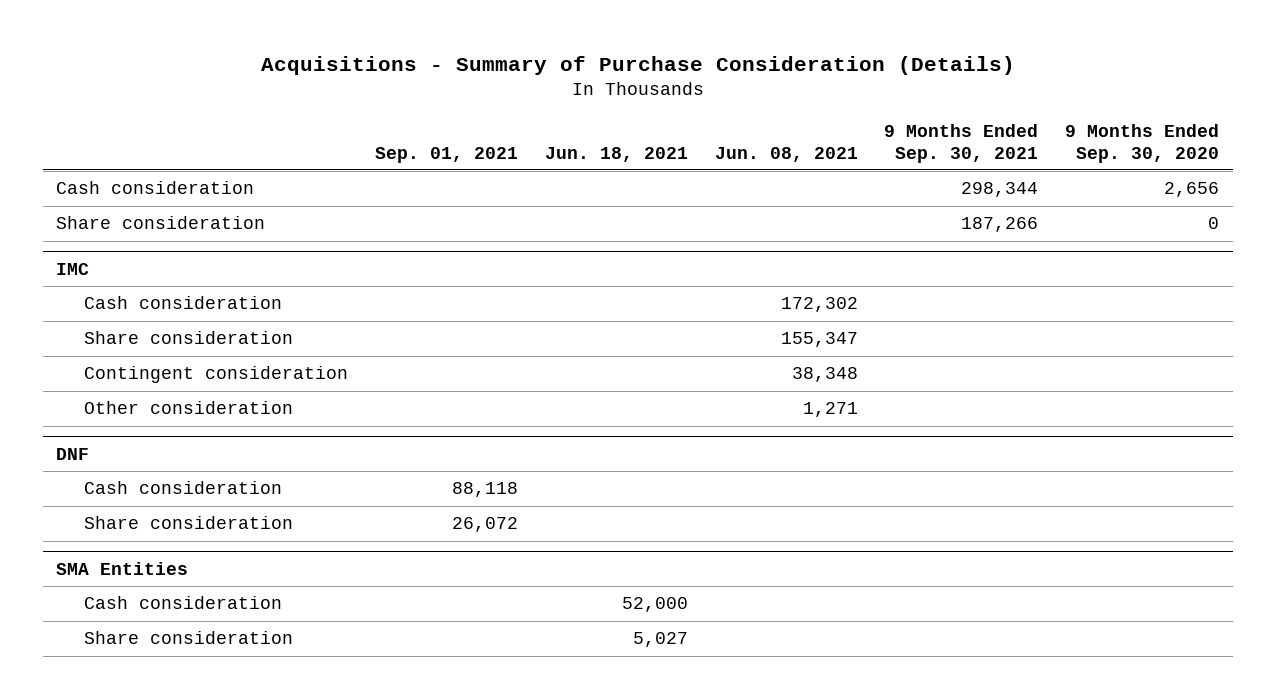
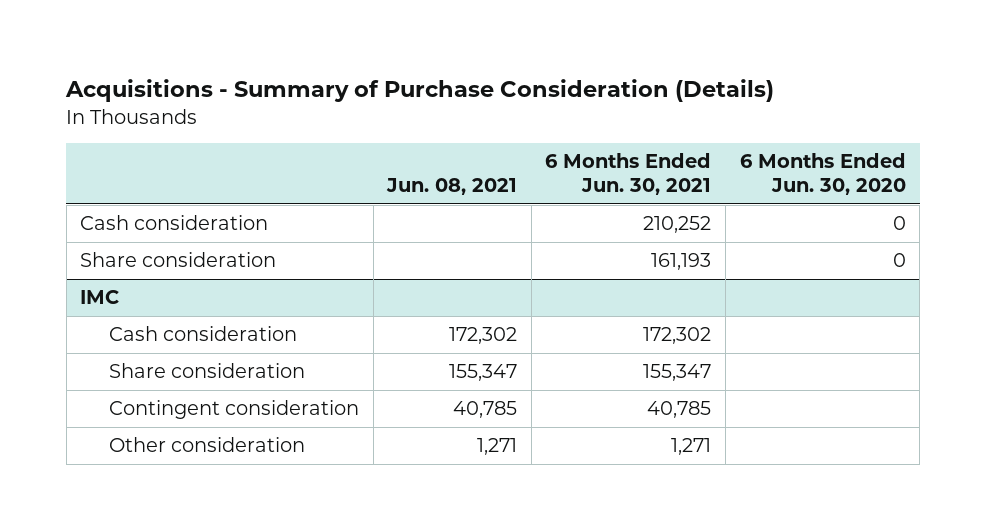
[374,146,518,163] Sep. 01, 2021 -> none
[544,146,688,162] Jun. 18, 2021 -> none
[884,123,1039,163] 9 Months Ended Sep. 30, 2021 -> none
[1065,123,1220,163] 9 Months Ended Sep. 30, 2020 -> none
none -> [545,153,712,196] 6 Months Ended Jun. 30, 2021
none -> [739,153,906,196] 6 Months Ended Jun. 30, 2020
[791,367,858,383] 38,348 -> [453,401,518,419] 40,785
[56,448,90,461] DNF -> none
[83,481,282,495] Cash consideration -> none
[83,516,293,530] Share consideration -> none
[56,562,189,576] SMA Entities -> none
[83,596,282,610] Cash consideration -> none
[83,631,293,645] Share consideration -> none

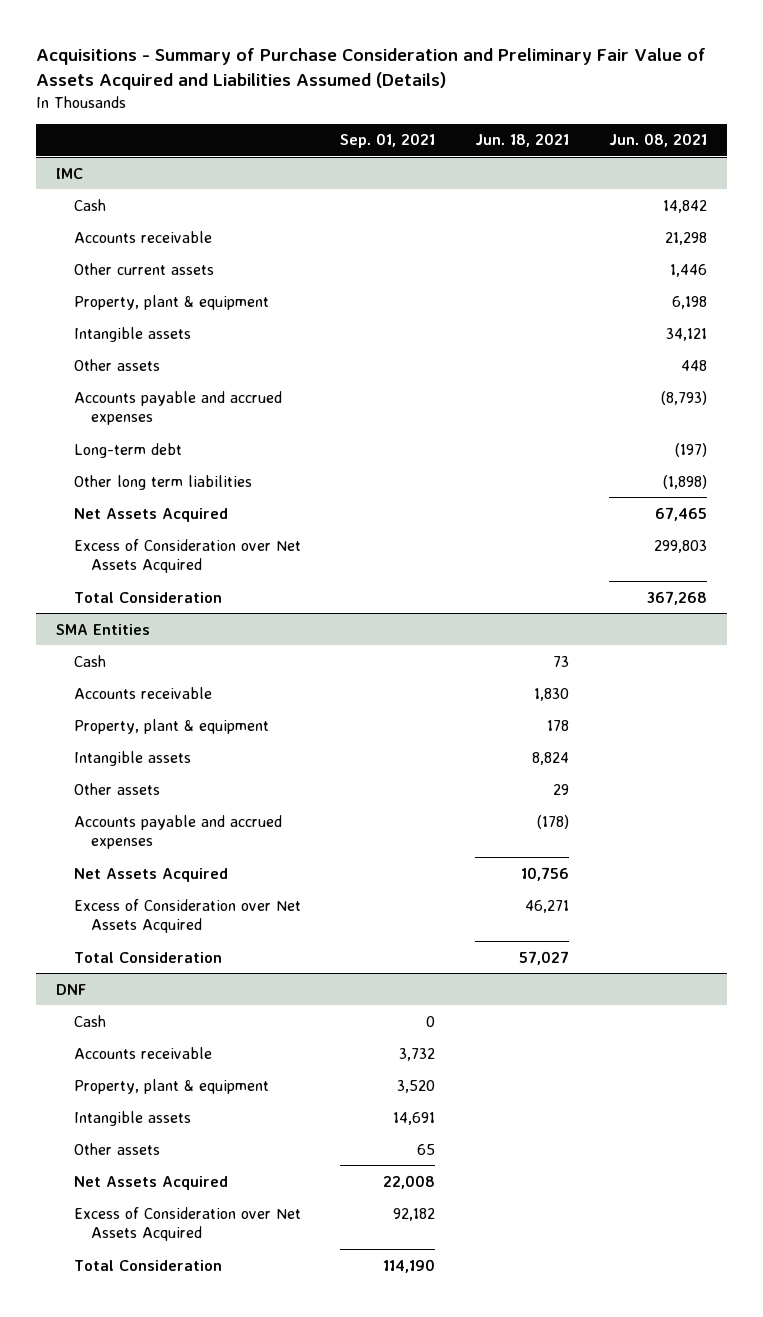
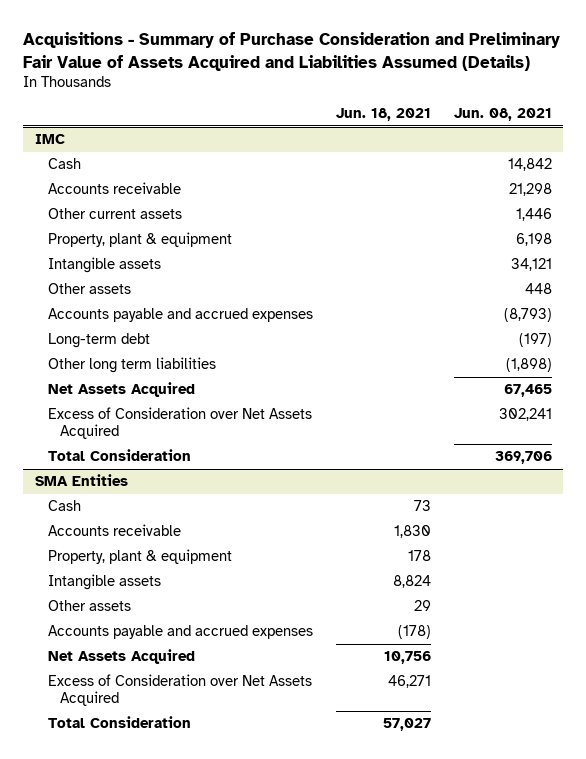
[340,133,436,149] Sep. 01, 2021 -> none
[653,539,707,553] 299,803 -> [498,408,552,422] 302,241
[646,590,707,605] 367,268 -> [494,451,552,465] 369,706
[56,983,87,995] DNF -> none
[73,1014,106,1027] Cash -> none
[73,1046,212,1059] Accounts receivable -> none
[73,1078,269,1094] Property, plant & equipment -> none
[73,1110,191,1126] Intangible assets -> none
[73,1142,160,1155] Other assets -> none
[73,1175,228,1190] Net Assets Acquired -> none
[73,1206,301,1242] Excess of Consideration over Net Assets Acquired -> none
[73,1259,222,1271] Total Consideration -> none

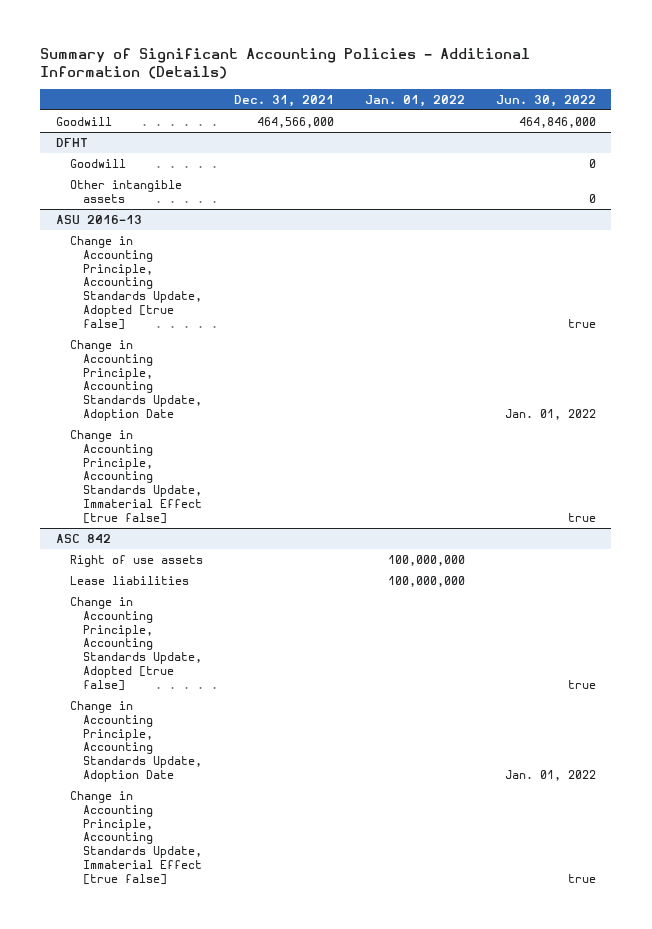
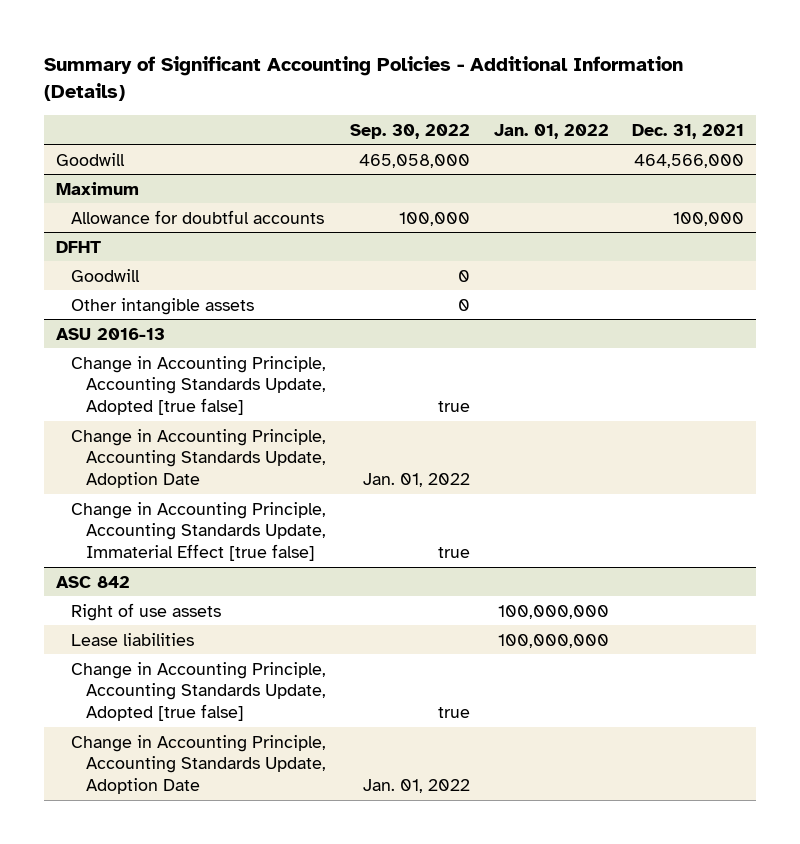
[495,94,596,107] Jun. 30, 2022 -> none
none -> [349,123,470,139] Sep. 30, 2022
none -> [55,181,139,195] Maximum
none -> [70,209,324,224] Allowance for doubtful accounts
[69,790,203,885] Change in Accounting Principle, Accounting Standards Update, Immaterial Effect [true false] -> none

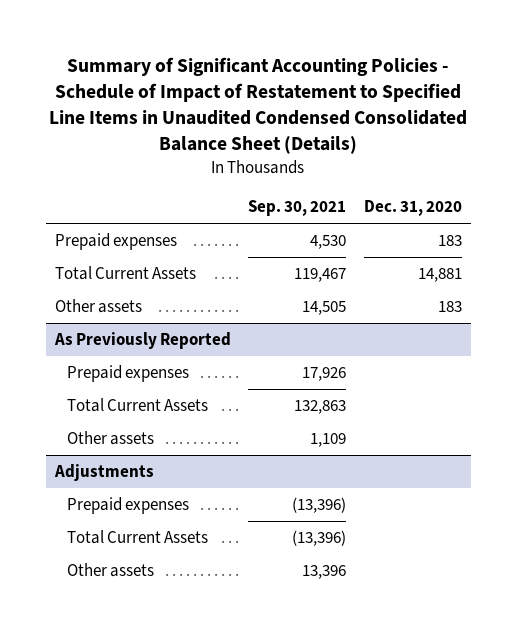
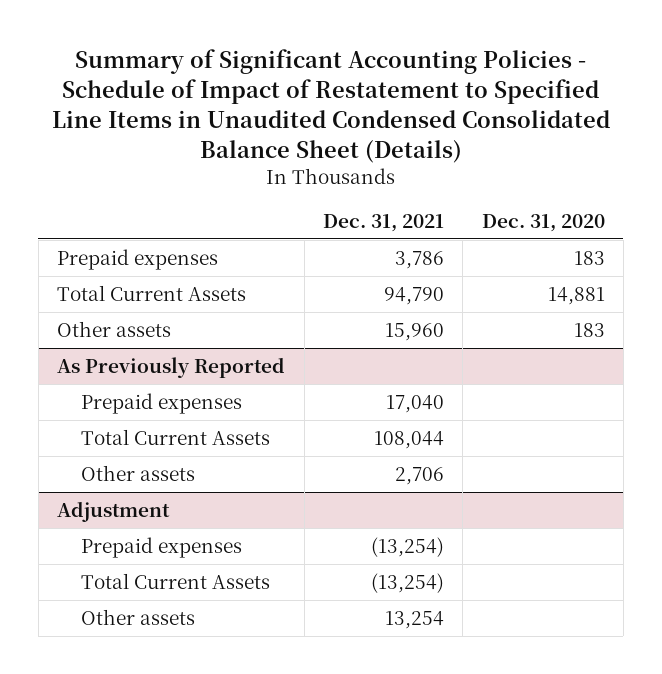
[248,200,347,217] Sep. 30, 2021 -> none
none -> [322,213,444,232] Dec. 31, 2021
[53,464,154,482] Adjustments -> [57,500,171,522] Adjustment

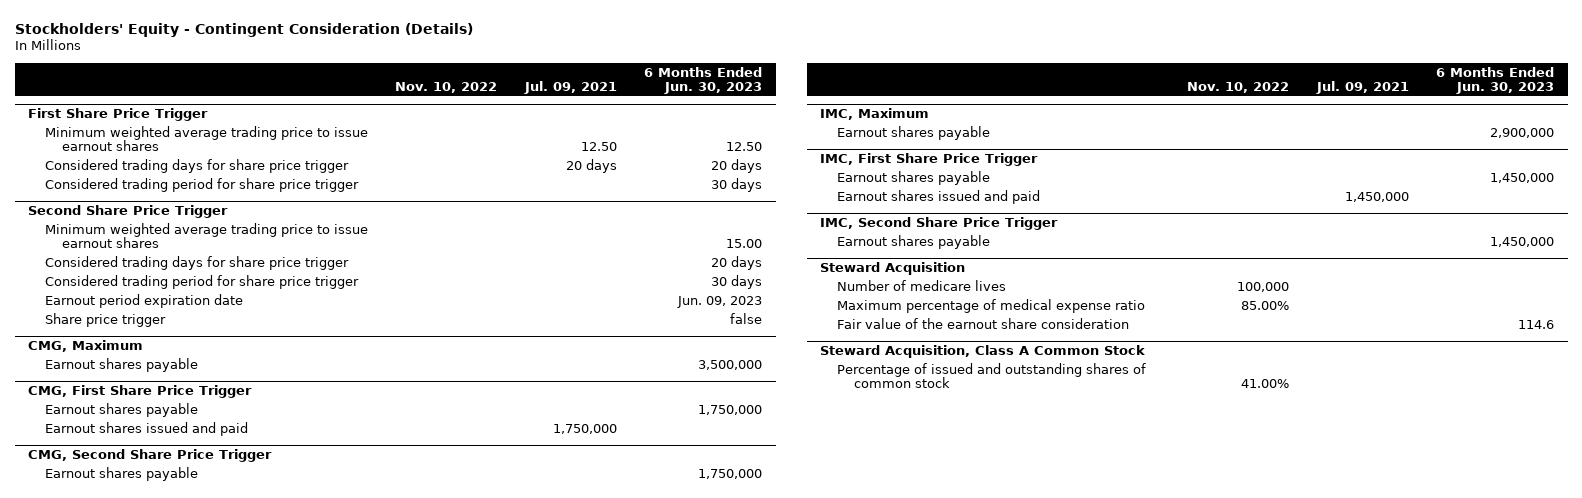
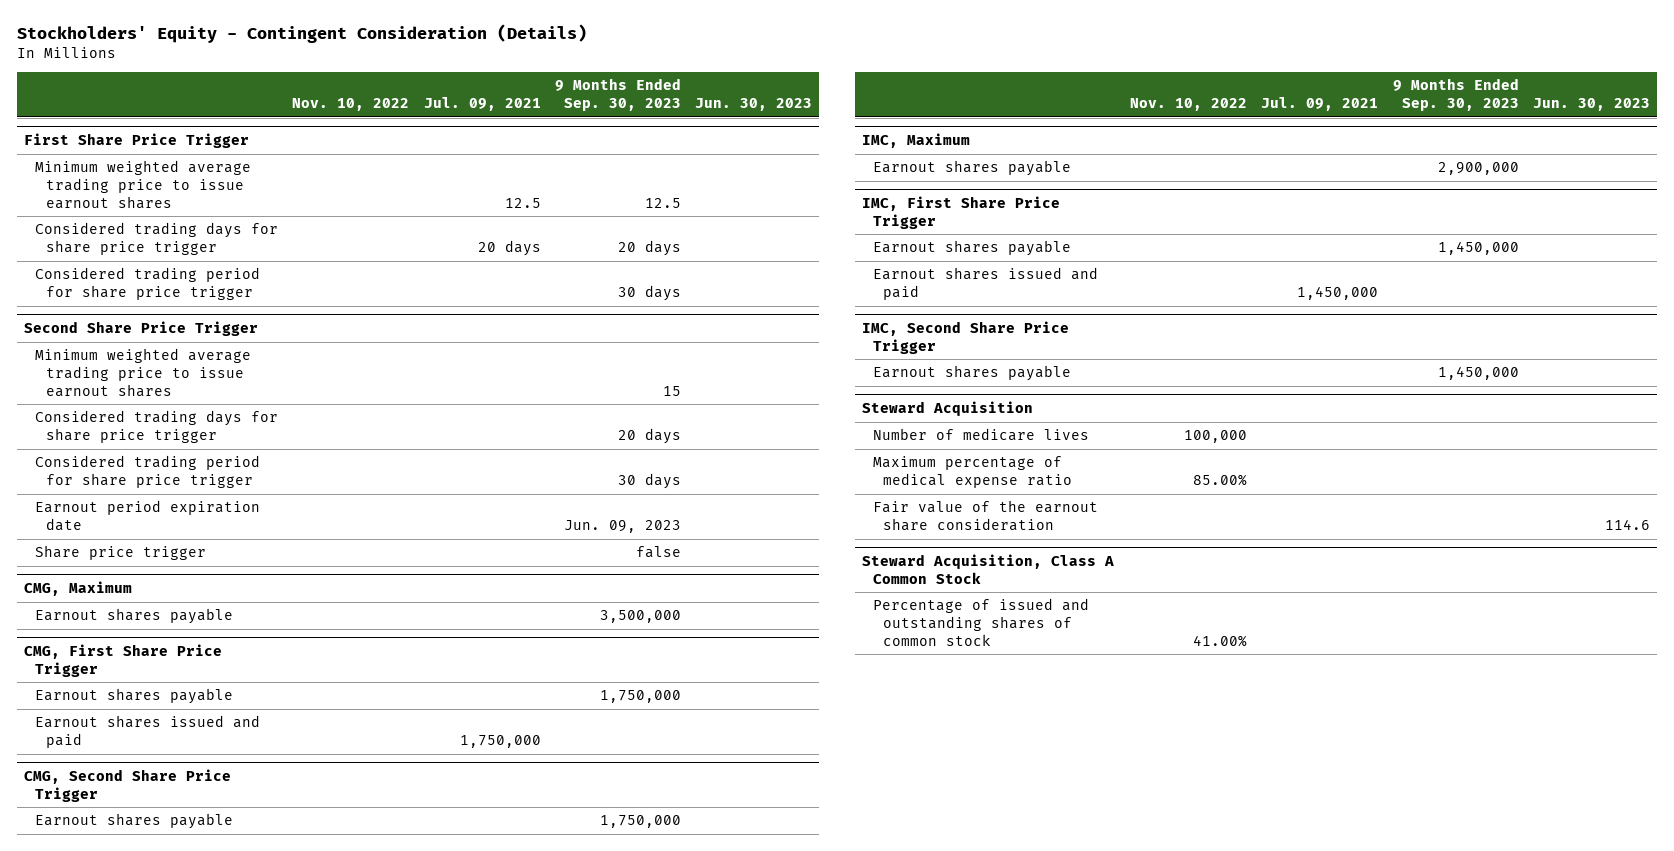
[643,66,762,94] 6 Months Ended Jun. 30, 2023 -> none
none -> [554,78,681,112] 9 Months Ended Sep. 30, 2023
none -> [695,98,813,112] Jun. 30, 2023
[580,142,617,152] 12.50 -> [504,198,541,209] 12.5

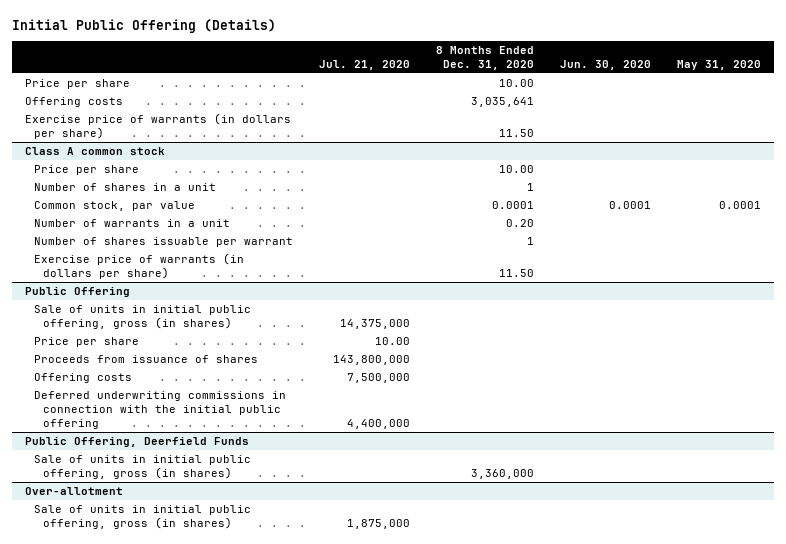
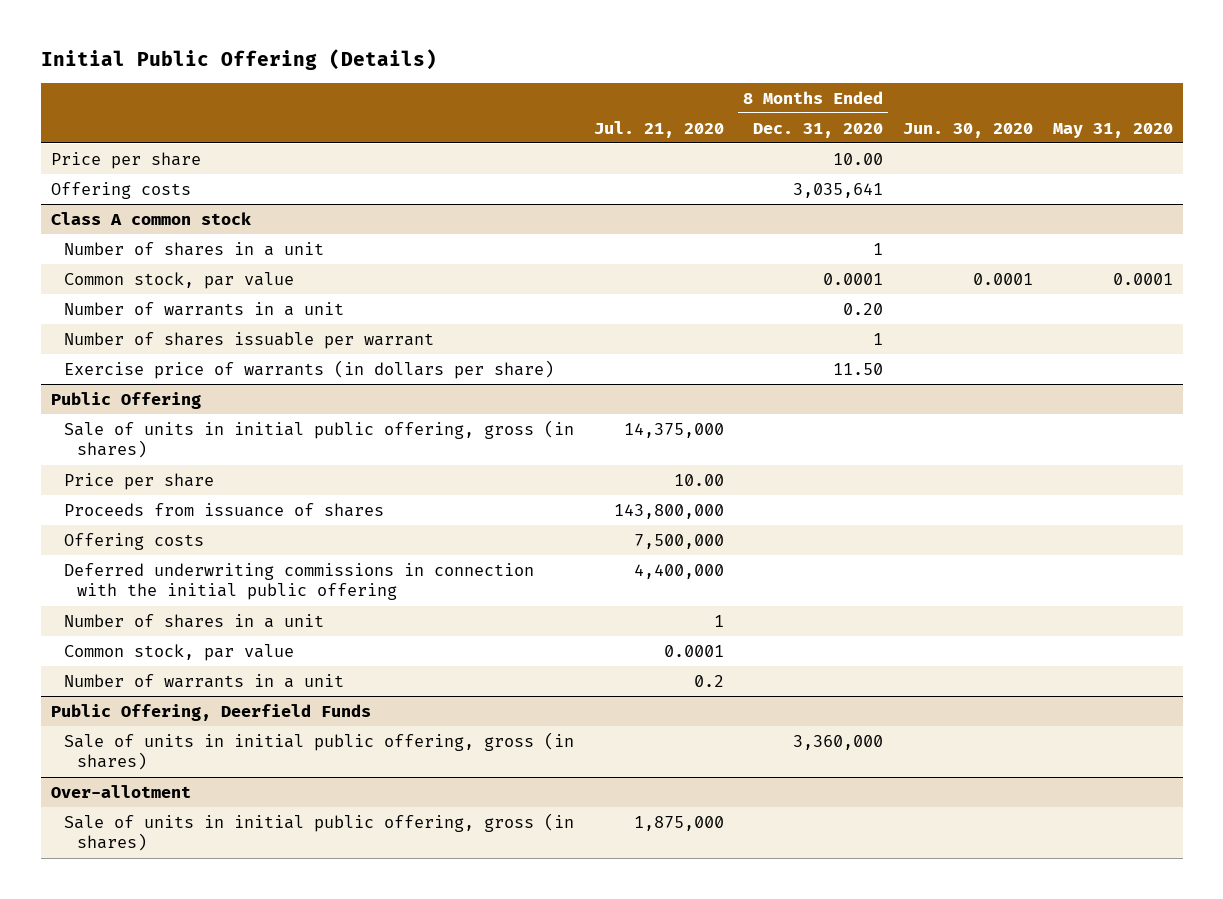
[25,113,292,139] Exercise price of warrants (in dollars per share) -> none
[34,165,140,176] Price per share -> none
none -> [64,613,325,628] Number of shares in a unit
none -> [64,643,295,661] Common stock, par value
none -> [64,673,345,688] Number of warrants in a unit

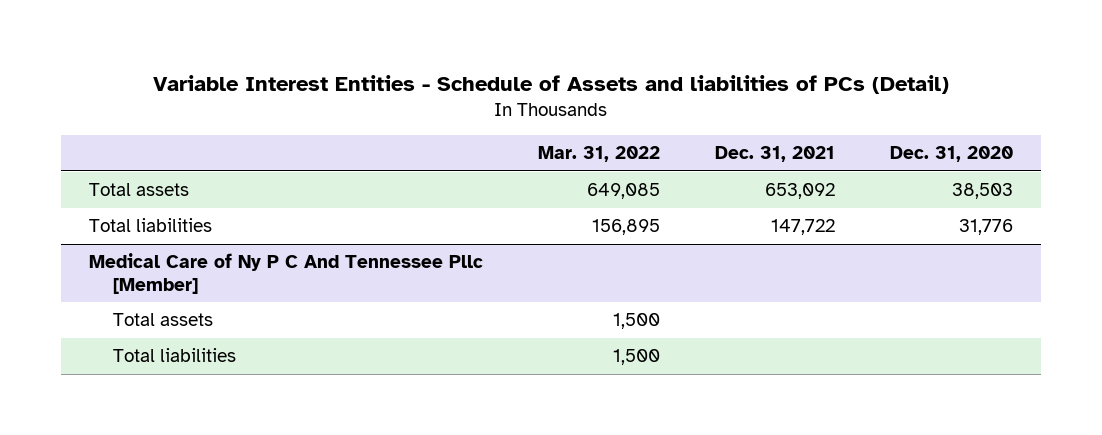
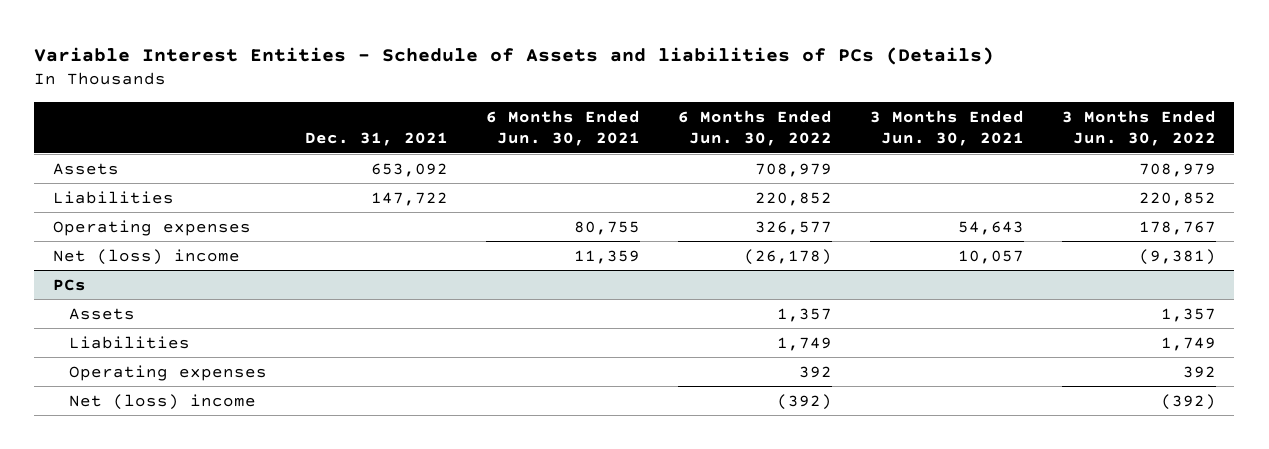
[152,74,949,94] Variable Interest Entities - Schedule of Assets and liabilities of PCs (Detail) -> [34,47,995,66] Variable Interest Entities - Schedule of Assets and liabilities of PCs (Details)
[537,146,660,163] Mar. 31, 2022 -> none
[890,146,1014,163] Dec. 31, 2020 -> none
none -> [485,109,640,147] 6 Months Ended Jun. 30, 2021
none -> [677,109,832,147] 6 Months Ended Jun. 30, 2022
none -> [869,109,1024,147] 3 Months Ended Jun. 30, 2021
none -> [1061,109,1216,147] 3 Months Ended Jun. 30, 2022
[88,183,189,197] Total assets -> [53,162,120,175] Assets
[88,218,212,233] Total liabilities -> [53,190,175,204] Liabilities
none -> [53,219,252,236] Operating expenses
none -> [53,248,241,265] Net (loss) income
[88,253,483,294] Medical Care of Ny P C And Tennessee Pllc [Member] -> [53,278,87,291] PCs
[113,313,214,327] Total assets -> [69,307,136,320] Assets
[113,348,237,363] Total liabilities -> [69,335,191,349] Liabilities
none -> [69,364,268,381] Operating expenses
none -> [69,393,257,410] Net (loss) income

